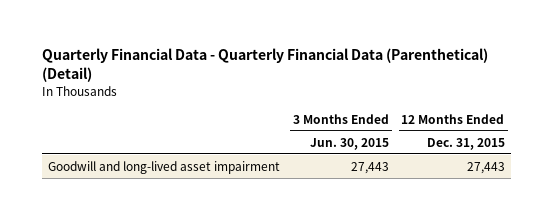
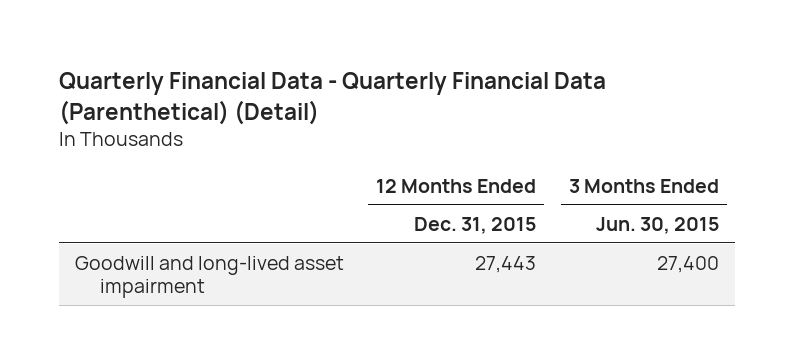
[350,161,389,174] 27,443 -> [656,256,719,274] 27,400

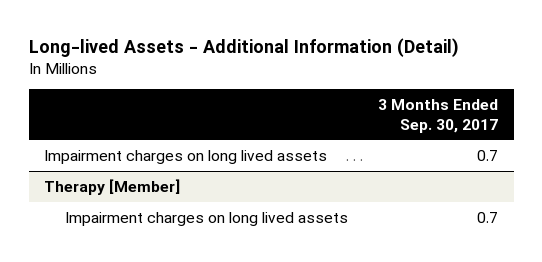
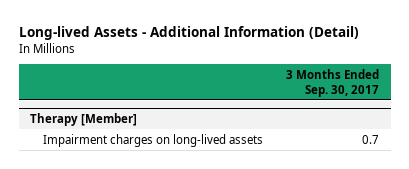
[43,149,327,164] Impairment charges on long lived assets -> none
[65,211,349,226] Impairment charges on long lived assets -> [43,133,264,147] Impairment charges on long-lived assets

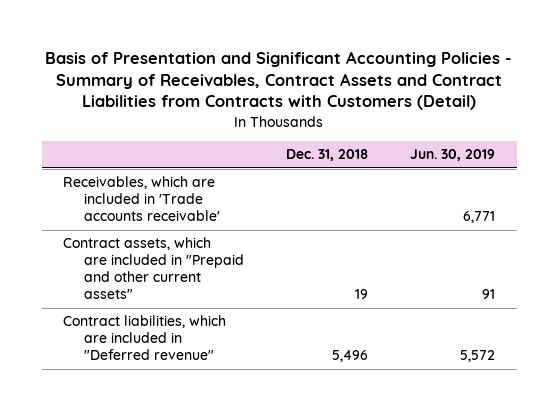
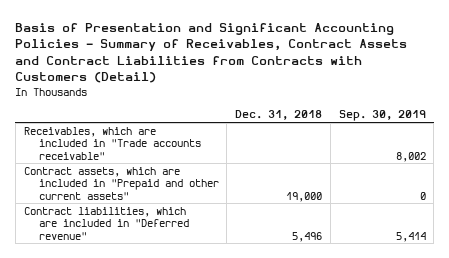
[410,149,496,162] Jun. 30, 2019 -> none
none -> [338,110,426,122] Sep. 30, 2019
[62,176,221,222] Receivables, which are included in 'Trade accounts receivable' -> [23,126,201,160] Receivables, which are included in "Trade accounts receivable"
[355,289,369,300] 19 -> [286,191,323,202] 19,000

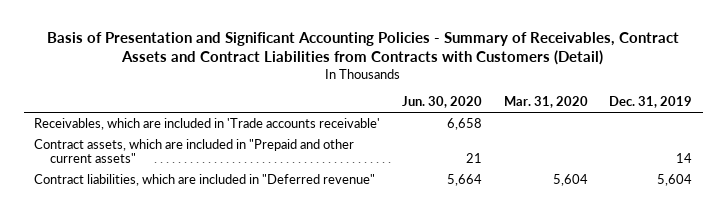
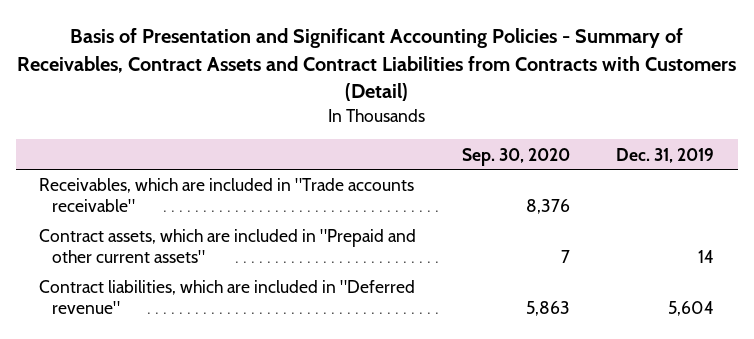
[402,96,483,109] Jun. 30, 2020 -> none
[503,96,588,109] Mar. 31, 2020 -> none
none -> [462,147,571,166] Sep. 30, 2020
[34,117,381,130] Receivables, which are included in 'Trade accounts receivable' -> [39,178,415,212] Receivables, which are included in "Trade accounts receivable"

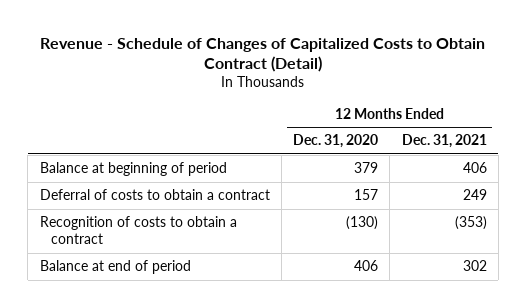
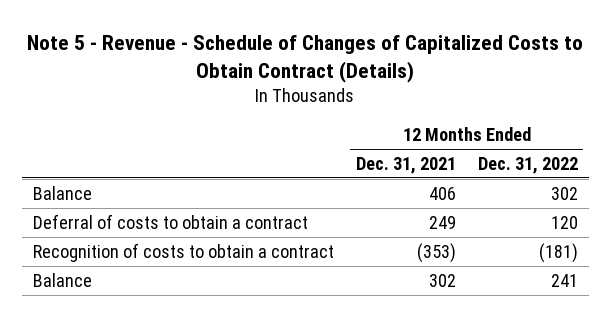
[40,37,486,73] Revenue - Schedule of Changes of Capitalized Costs to Obtain Contract (Detail) -> [27,35,584,84] Note 5 - Revenue - Schedule of Changes of Capitalized Costs to Obtain Contract (Details)
[293,134,379,149] Dec. 31, 2020 -> none
none -> [477,156,578,174] Dec. 31, 2022
[39,162,227,177] Balance at beginning of period -> [32,185,92,200] Balance
[39,260,191,275] Balance at end of period -> [32,272,92,287] Balance

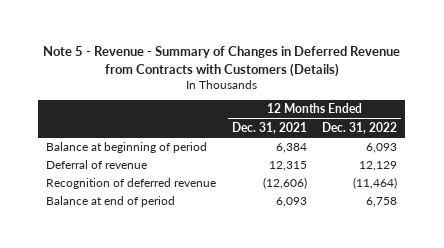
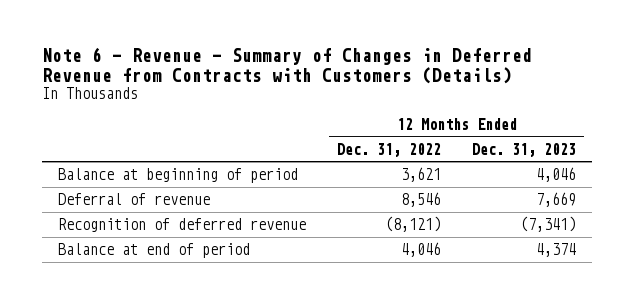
[42,46,400,77] Note 5 - Revenue - Summary of Changes in Deferred Revenue from Contracts with Customers (Details) -> [42,46,533,84] Note 6 - Revenue - Summary of Changes in Deferred Revenue from Contracts with Customers (Details)
[231,121,307,134] Dec. 31, 2021 -> none
none -> [472,142,577,157] Dec. 31, 2023
[366,143,398,154] 6,093 -> [401,167,442,183] 3,621
[359,161,398,172] 12,129 -> [401,192,442,208] 8,546
[353,177,398,190] (11,464) -> [385,216,442,233] (8,121)
[366,197,398,208] 6,758 -> [401,242,442,258] 4,046

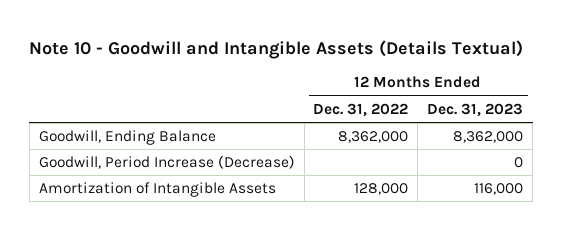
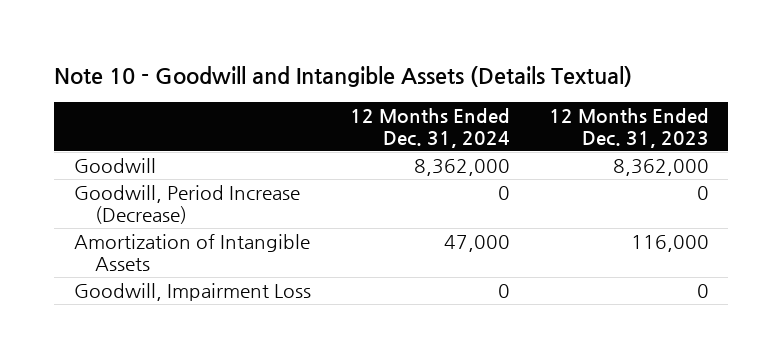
[313,102,409,117] Dec. 31, 2022 -> none
none -> [349,108,510,148] 12 Months Ended Dec. 31, 2024
[38,130,216,146] Goodwill, Ending Balance -> [73,157,156,173] Goodwill
none -> [73,282,311,301] Goodwill, Impairment Loss

